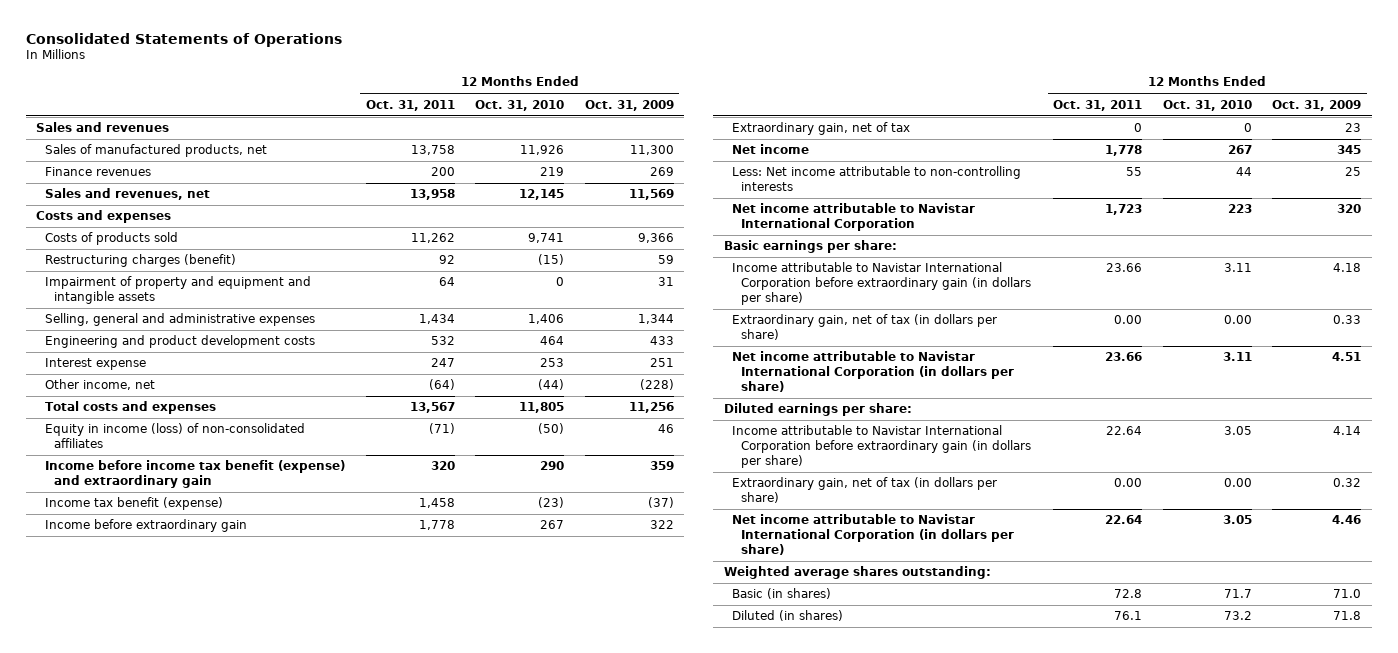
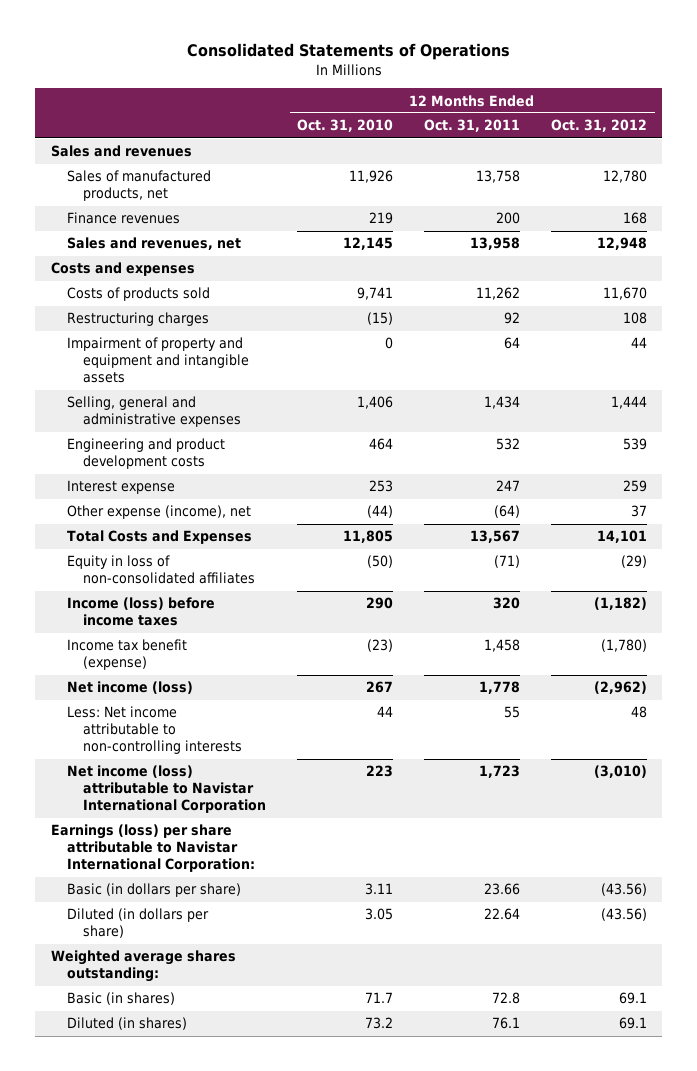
[585,99,675,111] Oct. 31, 2009 -> none
none -> [550,119,647,133] Oct. 31, 2012
[44,254,236,268] Restructuring charges (benefit) -> [67,312,210,327] Restructuring charges
[44,379,155,391] Other income, net -> [67,505,252,520] Other expense (income), net
[44,401,216,415] Total costs and expenses -> [67,530,253,545] Total Costs and Expenses
[44,423,305,449] Equity in income (loss) of non-consolidated affiliates -> [67,555,256,585] Equity in loss of non-consolidated affiliates
[44,460,345,489] Income before income tax benefit (expense) and extraordinary gain -> [67,597,216,627] Income (loss) before income taxes
[44,519,247,533] Income before extraordinary gain -> none
[732,122,911,136] Extraordinary gain, net of tax -> none
[732,144,810,155] Net income -> [67,681,194,695] Net income (loss)
[732,262,1031,305] Income attributable to Navistar International Corporation before extraordinary gain (in dollars per share) -> none
[732,314,998,341] Extraordinary gain, net of tax (in dollars per share) -> none
[723,403,912,417] Diluted earnings per share: -> none
[732,425,1031,468] Income attributable to Navistar International Corporation before extraordinary gain (in dollars per share) -> none
[732,477,998,504] Extraordinary gain, net of tax (in dollars per share) -> none
[732,203,976,232] Net income attributable to Navistar International Corporation -> [67,765,267,814] Net income (loss) attributable to Navistar International Corporation
[723,240,897,254] Basic earnings per share: -> [50,824,256,873] Earnings (loss) per share attributable to Navistar International Corporation:
[732,351,1014,392] Net income attributable to Navistar International Corporation (in dollars per share) -> [67,883,242,898] Basic (in dollars per share)
[732,514,1014,555] Net income attributable to Navistar International Corporation (in dollars per share) -> [67,908,210,939] Diluted (in dollars per share)

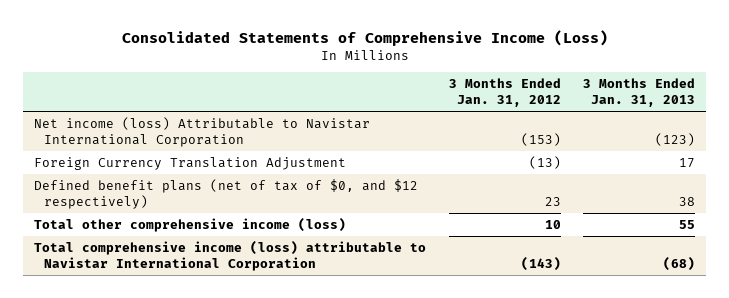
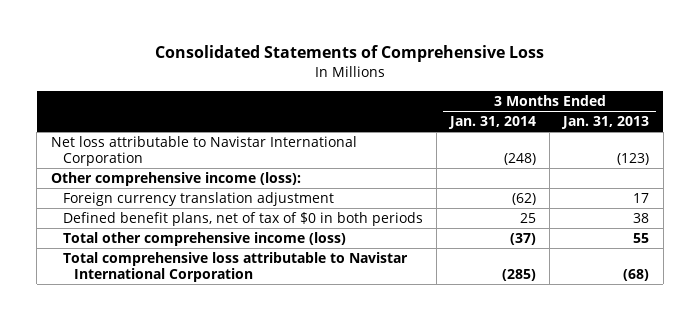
[121,29,608,46] Consolidated Statements of Comprehensive Income (Loss) -> [155,45,545,63] Consolidated Statements of Comprehensive Loss
[448,78,561,108] 3 Months Ended Jan. 31, 2012 -> none
none -> [447,115,536,129] Jan. 31, 2014
[34,116,371,147] Net income (loss) Attributable to Navistar International Corporation -> [50,135,357,166] Net loss attributable to Navistar International Corporation
none -> [50,171,301,186] Other comprehensive income (loss):
[34,156,347,170] Foreign Currency Translation Adjustment -> [62,191,334,206] Foreign currency translation adjustment
[34,178,419,209] Defined benefit plans (net of tax of $0, and $12 respectively) -> [62,211,423,226] Defined benefit plans, net of tax of $0 in both periods
[34,240,427,271] Total comprehensive income (loss) attributable to Navistar International Corporation -> [62,251,408,282] Total comprehensive loss attributable to Navistar International Corporation

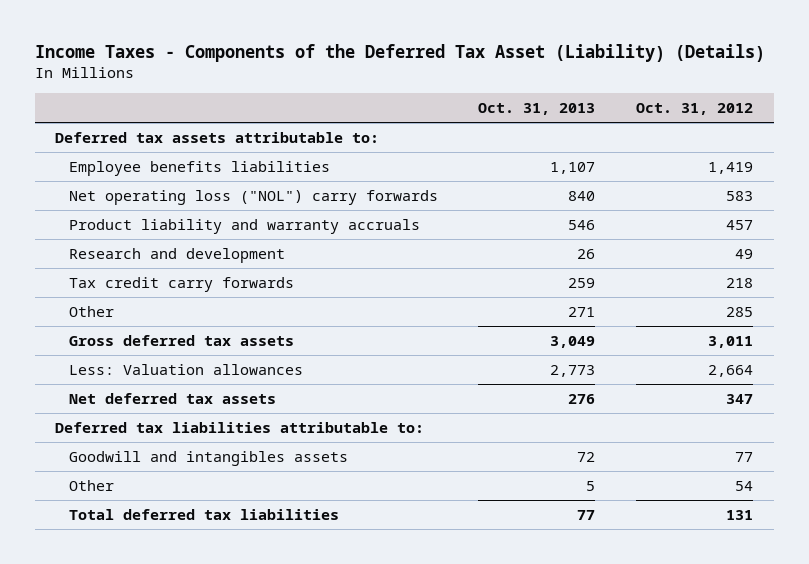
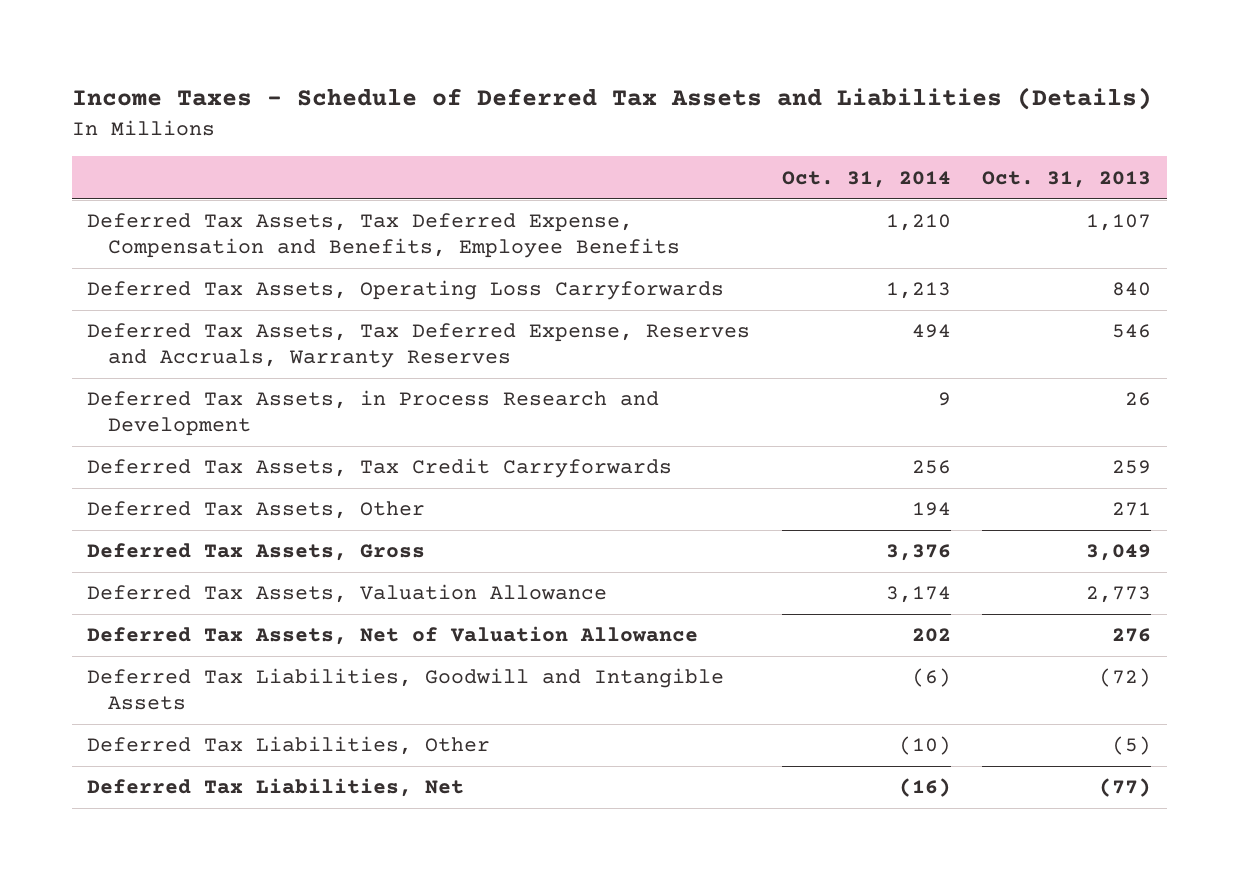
[35,44,766,63] Income Taxes - Components of the Deferred Tax Asset (Liability) (Details) -> [71,87,1152,111] Income Taxes - Schedule of Deferred Tax Assets and Liabilities (Details)
[636,103,754,116] Oct. 31, 2012 -> none
none -> [781,170,951,188] Oct. 31, 2014
[55,131,380,143] Deferred tax assets attributable to: -> none
[55,421,425,433] Deferred tax liabilities attributable to: -> none
[68,160,330,176] Employee benefits liabilities -> [87,213,681,258] Deferred Tax Assets, Tax Deferred Expense, Compensation and Benefits, Employee Benefits
[68,189,438,205] Net operating loss ("NOL") carry forwards -> [87,280,725,301] Deferred Tax Assets, Operating Loss Carryforwards
[68,218,420,234] Product liability and warranty accruals -> [87,323,751,368] Deferred Tax Assets, Tax Deferred Expense, Reserves and Accruals, Warranty Reserves
[68,247,285,263] Research and development -> [87,390,660,436] Deferred Tax Assets, in Process Research and Development
[68,276,294,292] Tax credit carry forwards -> [87,458,673,479] Deferred Tax Assets, Tax Credit Carryforwards
[68,305,114,317] Other -> [87,501,426,520] Deferred Tax Assets, Other
[68,334,294,346] Gross deferred tax assets -> [87,543,426,562] Deferred Tax Assets, Gross
[68,363,303,375] Less: Valuation allowances -> [87,584,608,604] Deferred Tax Assets, Valuation Allowance
[68,392,276,404] Net deferred tax assets -> [87,626,699,646] Deferred Tax Assets, Net of Valuation Allowance
[68,450,348,466] Goodwill and intangibles assets -> [87,668,725,710] Deferred Tax Liabilities, Goodwill and Intangible Assets
[577,451,596,462] 72 -> [1099,668,1152,688] (72)
[68,479,114,491] Other -> [87,736,491,756] Deferred Tax Liabilities, Other
[586,480,596,491] 5 -> [1112,736,1152,756] (5)
[68,508,339,520] Total deferred tax liabilities -> [87,778,465,798] Deferred Tax Liabilities, Net
[577,509,596,520] 77 -> [1099,778,1152,798] (77)

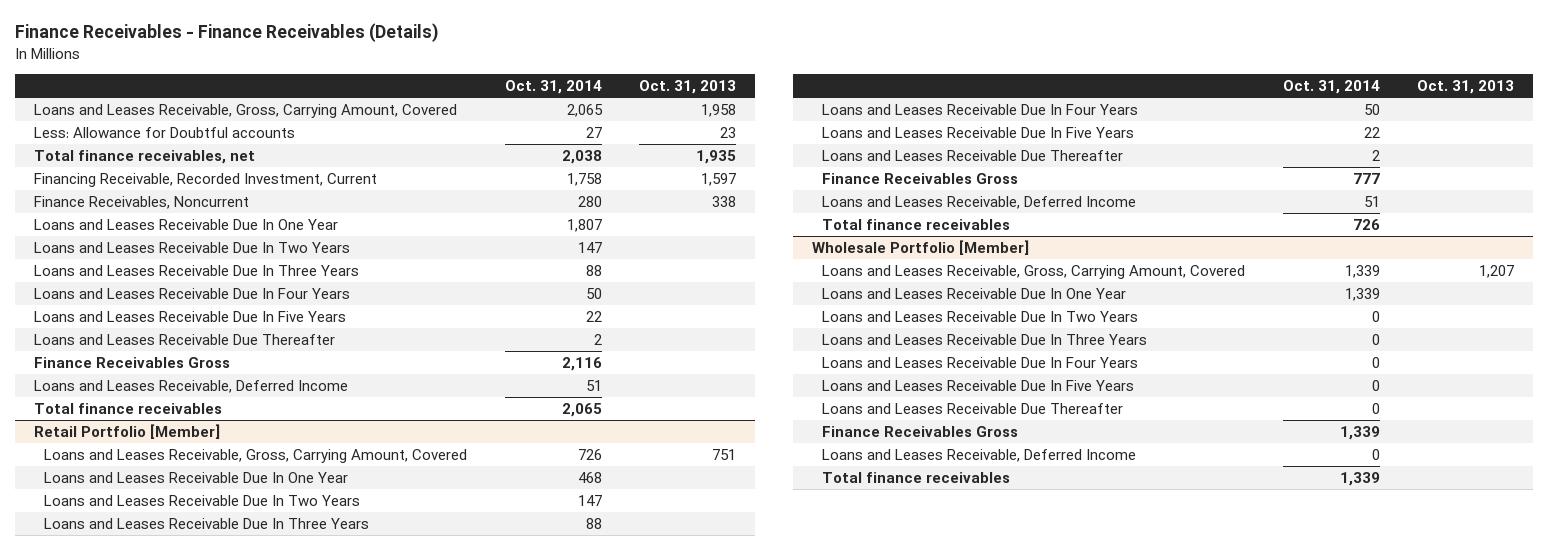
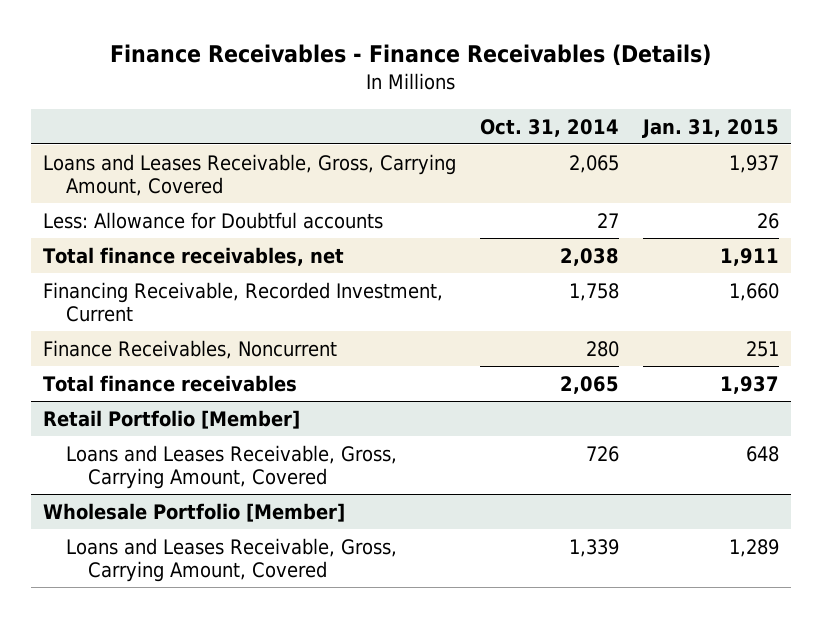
[639,80,737,95] Oct. 31, 2013 -> none
none -> [642,118,780,138] Jan. 31, 2015
[33,219,338,231] Loans and Leases Receivable Due In One Year -> none
[33,242,350,254] Loans and Leases Receivable Due In Two Years -> none
[33,265,359,277] Loans and Leases Receivable Due In Three Years -> none
[33,288,350,300] Loans and Leases Receivable Due In Four Years -> none
[33,311,346,323] Loans and Leases Receivable Due In Five Years -> none
[33,334,335,346] Loans and Leases Receivable Due Thereafter -> none
[33,357,230,369] Finance Receivables Gross -> none
[33,380,348,394] Loans and Leases Receivable, Deferred Income -> none
[44,472,349,484] Loans and Leases Receivable Due In One Year -> none
[44,495,361,507] Loans and Leases Receivable Due In Two Years -> none
[44,518,370,530] Loans and Leases Receivable Due In Three Years -> none
[822,104,1139,116] Loans and Leases Receivable Due In Four Years -> none
[822,127,1135,139] Loans and Leases Receivable Due In Five Years -> none
[822,150,1124,162] Loans and Leases Receivable Due Thereafter -> none
[822,173,1019,185] Finance Receivables Gross -> none
[822,196,1137,210] Loans and Leases Receivable, Deferred Income -> none
[822,219,1011,231] Total finance receivables -> none
[822,288,1127,300] Loans and Leases Receivable Due In One Year -> none
[822,311,1139,323] Loans and Leases Receivable Due In Two Years -> none
[822,334,1148,346] Loans and Leases Receivable Due In Three Years -> none
[822,357,1139,369] Loans and Leases Receivable Due In Four Years -> none
[822,380,1135,392] Loans and Leases Receivable Due In Five Years -> none
[822,403,1124,415] Loans and Leases Receivable Due Thereafter -> none
[822,426,1019,438] Finance Receivables Gross -> none
[822,449,1137,463] Loans and Leases Receivable, Deferred Income -> none
[822,472,1011,484] Total finance receivables -> none

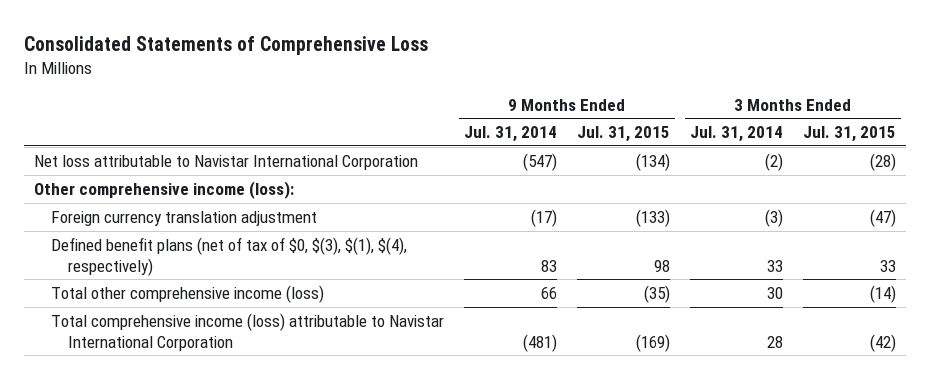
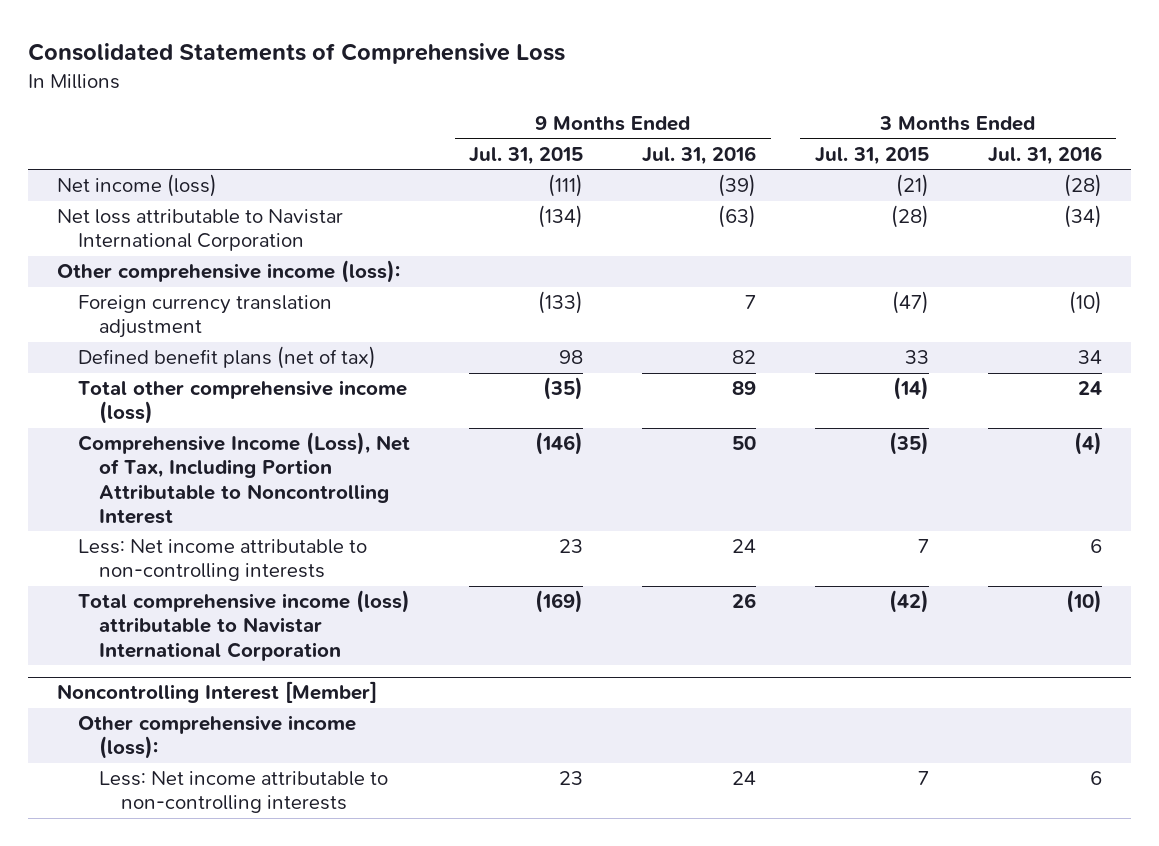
[464,126,558,143] Jul. 31, 2014 -> none
[690,126,784,143] Jul. 31, 2014 -> none
none -> [642,146,757,166] Jul. 31, 2016
none -> [987,146,1102,166] Jul. 31, 2016
none -> [57,174,218,198] Net income (loss)
[51,236,408,276] Defined benefit plans (net of tax of $0, $(3), $(1), $(4), respectively) -> [78,346,377,370] Defined benefit plans (net of tax)
none -> [78,432,411,524] Comprehensive Income (Loss), Net of Tax, Including Portion Attributable to Noncontrolling Interest
none -> [78,539,368,582] Less: Net income attributable to non-controlling interests
none -> [57,681,378,704] Noncontrolling Interest [Member]
none -> [78,715,357,760] Other comprehensive income (loss):
none -> [99,771,389,814] Less: Net income attributable to non-controlling interests

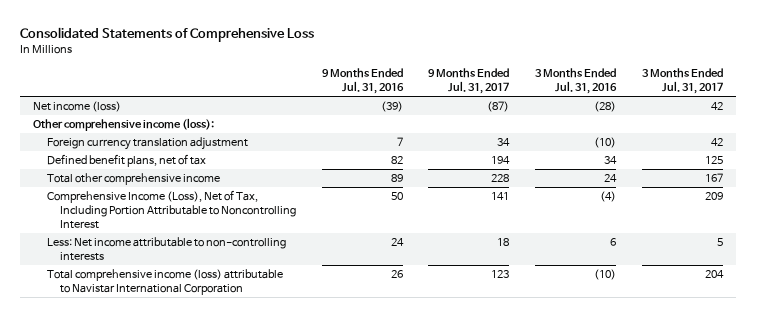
[469,147,584,166] Jul. 31, 2015 -> none
[814,147,929,166] Jul. 31, 2015 -> none
none -> [428,68,510,95] 9 Months Ended Jul. 31, 2017
none -> [642,68,724,95] 3 Months Ended Jul. 31, 2017
[57,209,344,252] Net loss attributable to Navistar International Corporation -> none
[78,346,377,370] Defined benefit plans (net of tax) -> [46,154,206,168] Defined benefit plans, net of tax
[78,380,408,425] Total other comprehensive income (loss) -> [46,173,220,186] Total other comprehensive income
[57,681,378,704] Noncontrolling Interest [Member] -> none
[78,715,357,760] Other comprehensive income (loss): -> none
[99,771,389,814] Less: Net income attributable to non-controlling interests -> none

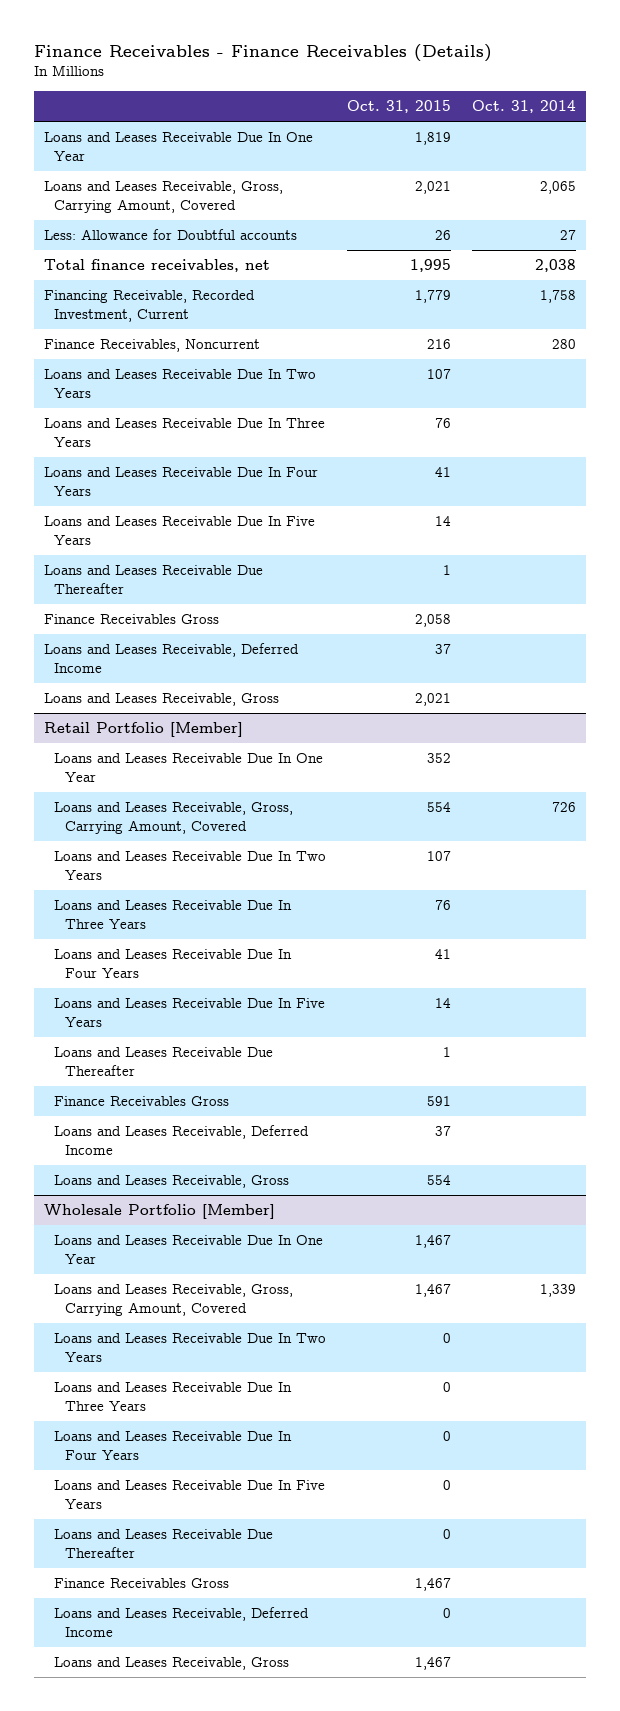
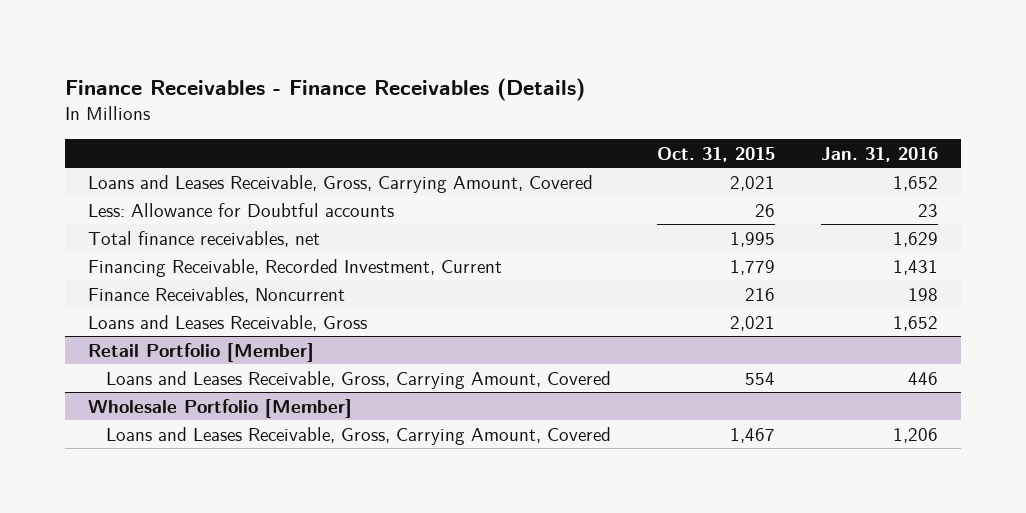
[471,100,576,114] Oct. 31, 2014 -> none
none -> [821,147,939,163] Jan. 31, 2016
[44,132,314,162] Loans and Leases Receivable Due In One Year -> none
[44,369,317,399] Loans and Leases Receivable Due In Two Years -> none
[44,418,326,448] Loans and Leases Receivable Due In Three Years -> none
[44,467,319,497] Loans and Leases Receivable Due In Four Years -> none
[44,516,316,546] Loans and Leases Receivable Due In Five Years -> none
[44,565,264,595] Loans and Leases Receivable Due Thereafter -> none
[44,614,220,625] Finance Receivables Gross -> none
[44,643,300,674] Loans and Leases Receivable, Deferred Income -> none
[54,753,324,783] Loans and Leases Receivable Due In One Year -> none
[54,851,327,881] Loans and Leases Receivable Due In Two Years -> none
[54,900,293,930] Loans and Leases Receivable Due In Three Years -> none
[54,949,293,979] Loans and Leases Receivable Due In Four Years -> none
[54,998,326,1028] Loans and Leases Receivable Due In Five Years -> none
[54,1047,274,1077] Loans and Leases Receivable Due Thereafter -> none
[54,1096,230,1107] Finance Receivables Gross -> none
[54,1125,310,1156] Loans and Leases Receivable, Deferred Income -> none
[54,1175,290,1189] Loans and Leases Receivable, Gross -> none
[54,1235,324,1265] Loans and Leases Receivable Due In One Year -> none
[54,1333,327,1363] Loans and Leases Receivable Due In Two Years -> none
[54,1382,293,1412] Loans and Leases Receivable Due In Three Years -> none
[54,1431,293,1461] Loans and Leases Receivable Due In Four Years -> none
[54,1480,326,1510] Loans and Leases Receivable Due In Five Years -> none
[54,1529,274,1559] Loans and Leases Receivable Due Thereafter -> none
[54,1578,230,1589] Finance Receivables Gross -> none
[54,1607,310,1638] Loans and Leases Receivable, Deferred Income -> none
[54,1657,290,1671] Loans and Leases Receivable, Gross -> none

